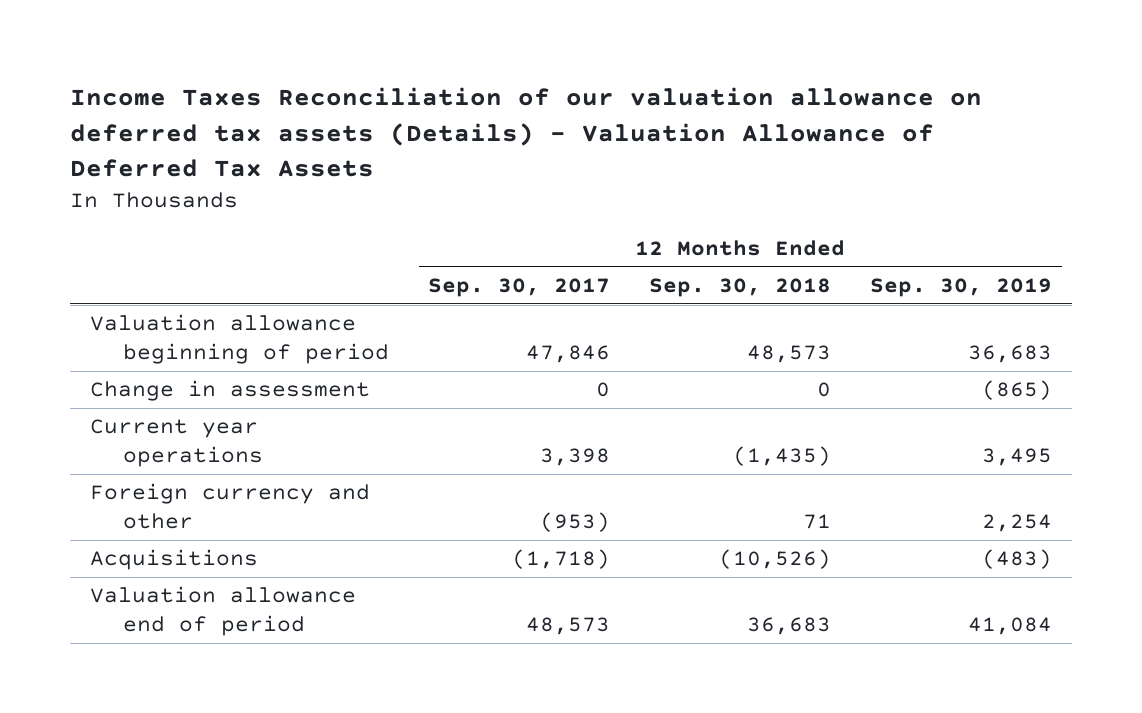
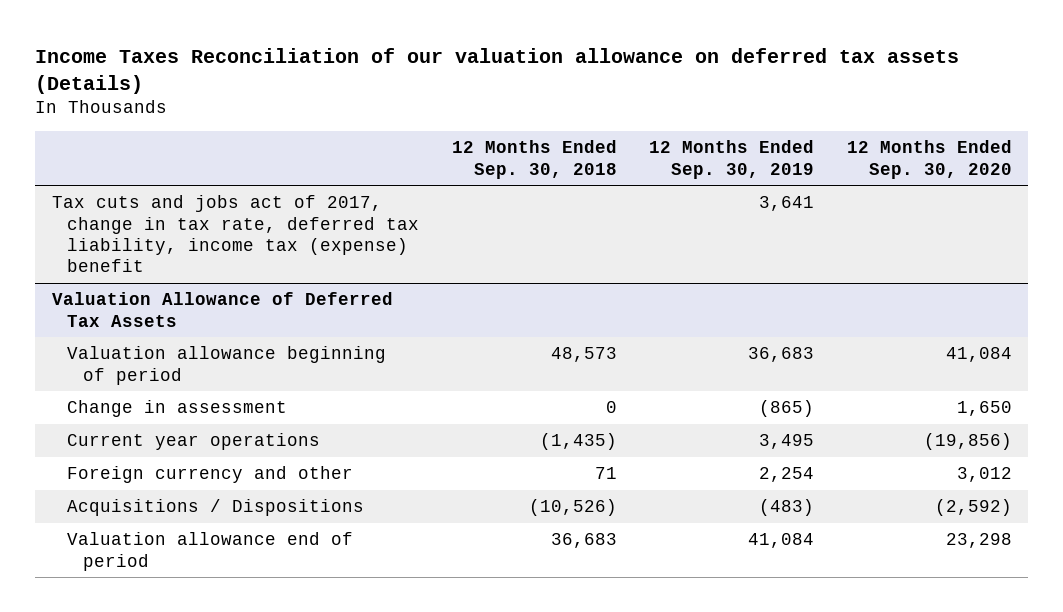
[70,87,983,178] Income Taxes Reconciliation of our valuation allowance on deferred tax assets (Details) - Valuation Allowance of Deferred Tax Assets -> [35,47,960,94] Income Taxes Reconciliation of our valuation allowance on deferred tax assets (Details)
[428,278,611,298] Sep. 30, 2017 -> none
none -> [846,140,1012,179] 12 Months Ended Sep. 30, 2020
none -> [51,195,420,273] Tax cuts and jobs act of 2017, change in tax rate, deferred tax liability, income tax (expense) benefit
none -> [51,292,393,327] Valuation Allowance of Deferred Tax Assets
[89,549,258,571] Acquisitions -> [67,499,365,517] Acquisitions / Dispositions

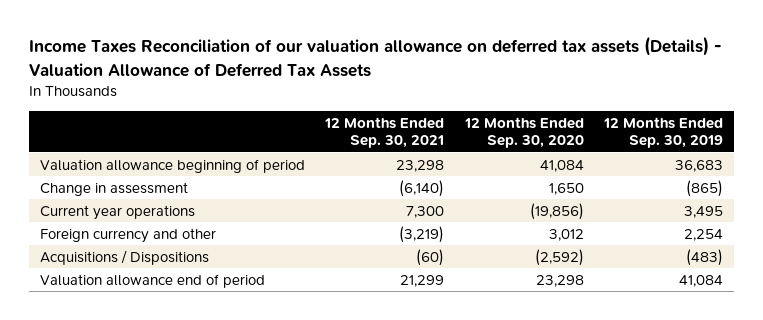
[35,47,960,94] Income Taxes Reconciliation of our valuation allowance on deferred tax assets (Details) -> [29,36,723,77] Income Taxes Reconciliation of our valuation allowance on deferred tax assets (Details) - Valuation Allowance of Deferred Tax Assets
[451,140,617,179] 12 Months Ended Sep. 30, 2018 -> none
none -> [324,116,445,149] 12 Months Ended Sep. 30, 2021
[51,195,420,273] Tax cuts and jobs act of 2017, change in tax rate, deferred tax liability, income tax (expense) benefit -> none
[51,292,393,327] Valuation Allowance of Deferred Tax Assets -> none

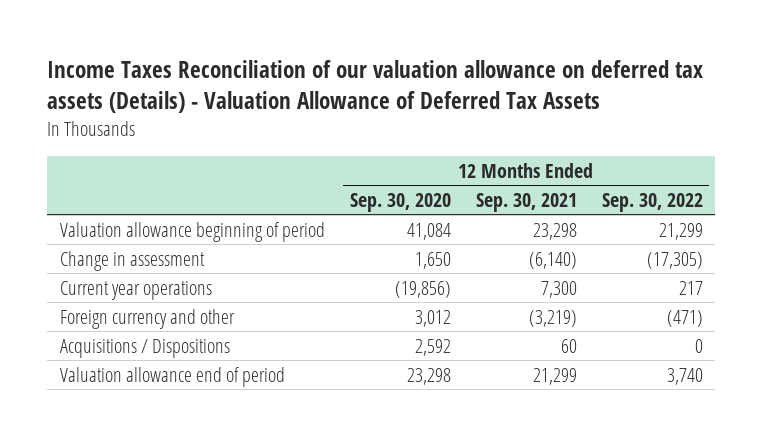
[603,116,724,149] 12 Months Ended Sep. 30, 2019 -> none
none -> [601,192,703,212] Sep. 30, 2022
[416,248,445,266] (60) -> [560,338,577,353] 60
[534,248,584,266] (2,592) -> [414,338,451,356] 2,592

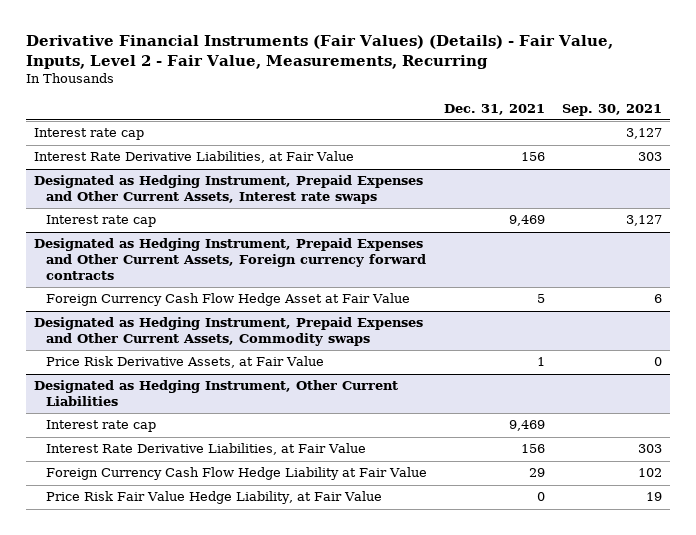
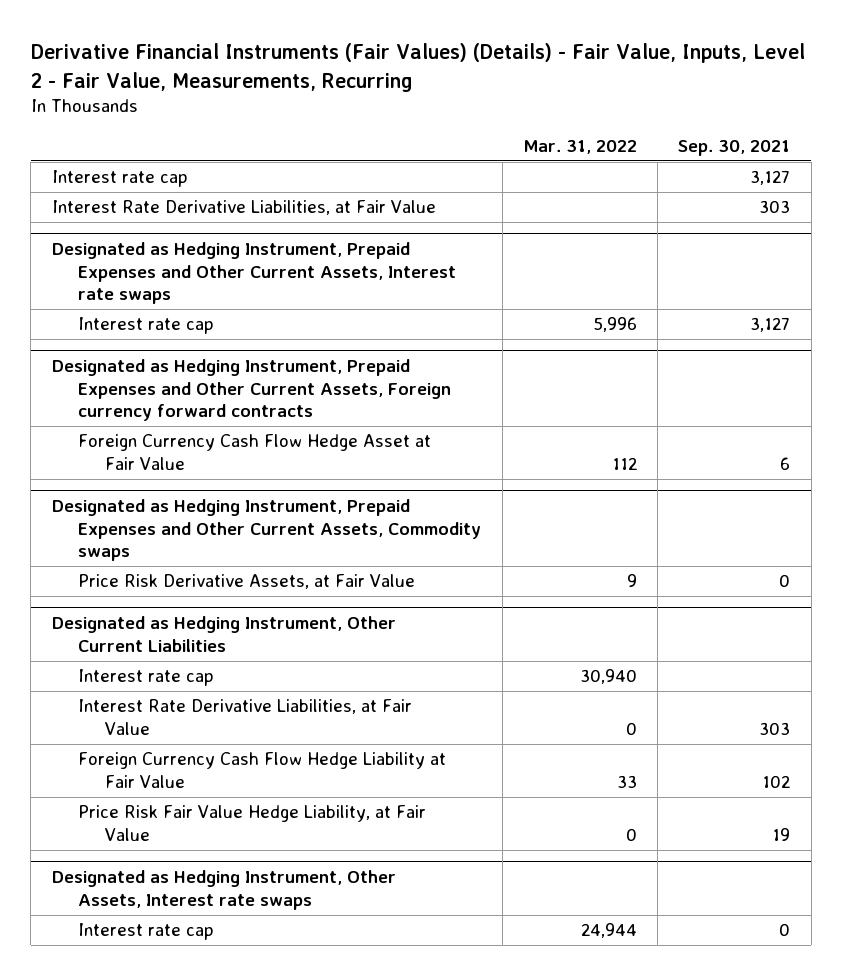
[444,103,546,115] Dec. 31, 2021 -> none
none -> [522,139,637,154] Mar. 31, 2022
none -> [51,869,396,910] Designated as Hedging Instrument, Other Assets, Interest rate swaps
none -> [78,923,215,941] Interest rate cap

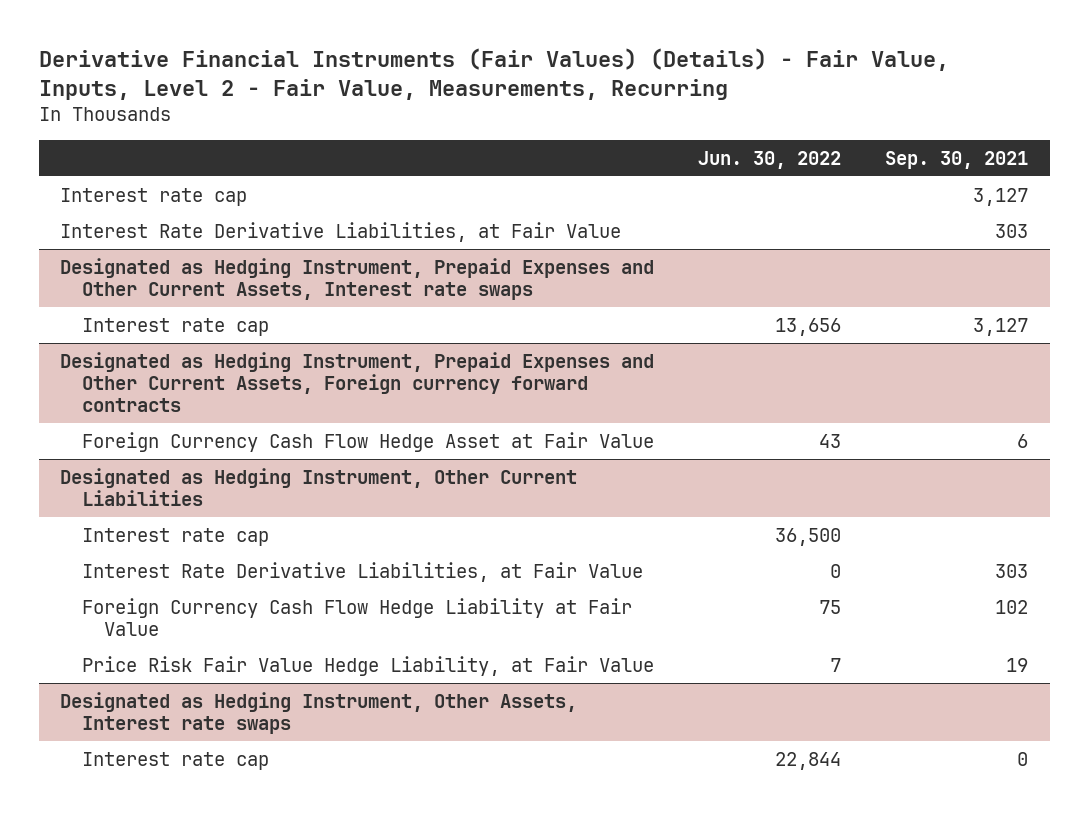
[522,139,637,154] Mar. 31, 2022 -> none
none -> [698,150,842,169] Jun. 30, 2022
[51,498,482,562] Designated as Hedging Instrument, Prepaid Expenses and Other Current Assets, Commodity swaps -> none
[78,574,416,590] Price Risk Derivative Assets, at Fair Value -> none

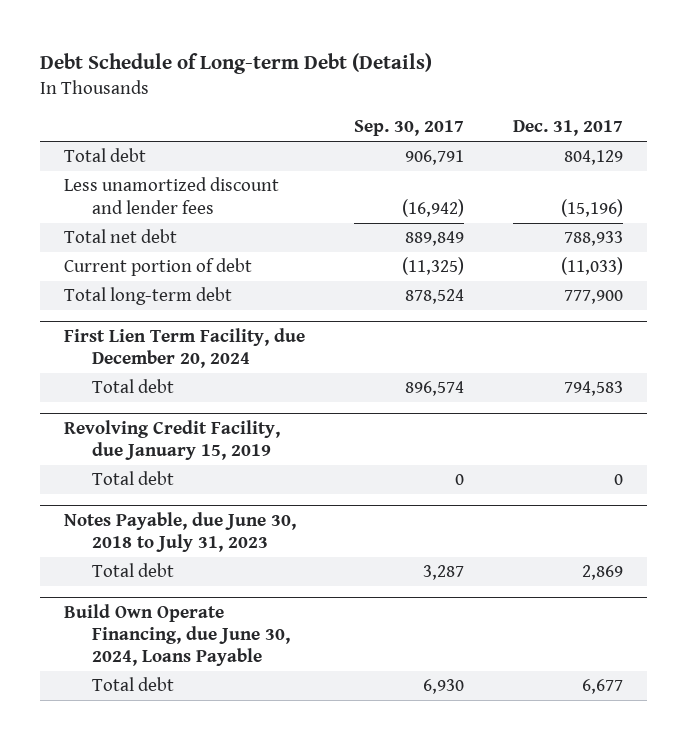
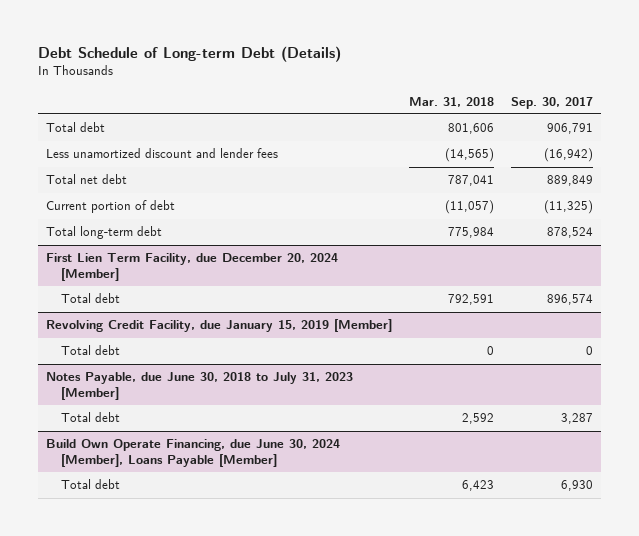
[512,120,623,137] Dec. 31, 2017 -> none
none -> [408,96,494,107] Mar. 31, 2018
[64,327,306,368] First Lien Term Facility, due December 20, 2024 -> [45,253,338,281] First Lien Term Facility, due December 20, 2024 [Member]
[64,419,281,460] Revolving Credit Facility, due January 15, 2019 -> [45,319,392,333] Revolving Credit Facility, due January 15, 2019 [Member]
[64,511,297,552] Notes Payable, due June 30, 2018 to July 31, 2023 -> [45,372,353,400] Notes Payable, due June 30, 2018 to July 31, 2023 [Member]
[64,603,291,667] Build Own Operate Financing, due June 30, 2024, Loans Payable -> [45,439,340,467] Build Own Operate Financing, due June 30, 2024 [Member], Loans Payable [Member]

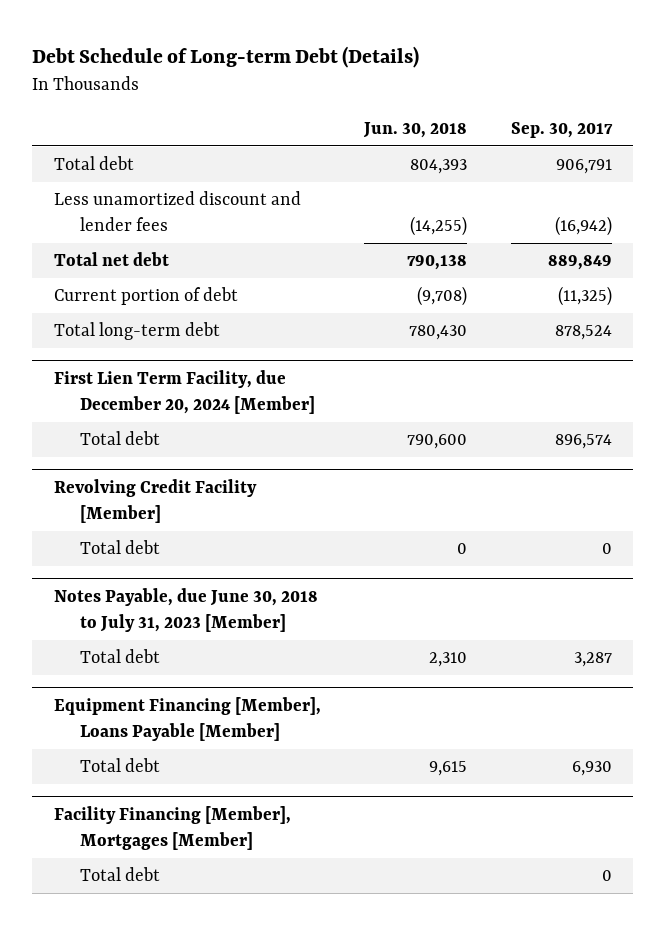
[408,96,494,107] Mar. 31, 2018 -> none
none -> [363,121,468,138] Jun. 30, 2018
[45,319,392,333] Revolving Credit Facility, due January 15, 2019 [Member] -> [53,479,257,524] Revolving Credit Facility [Member]
[45,439,340,467] Build Own Operate Financing, due June 30, 2024 [Member], Loans Payable [Member] -> none
none -> [53,697,321,742] Equipment Financing [Member], Loans Payable [Member]
none -> [53,806,291,851] Facility Financing [Member], Mortgages [Member]
none -> [79,867,160,882] Total debt

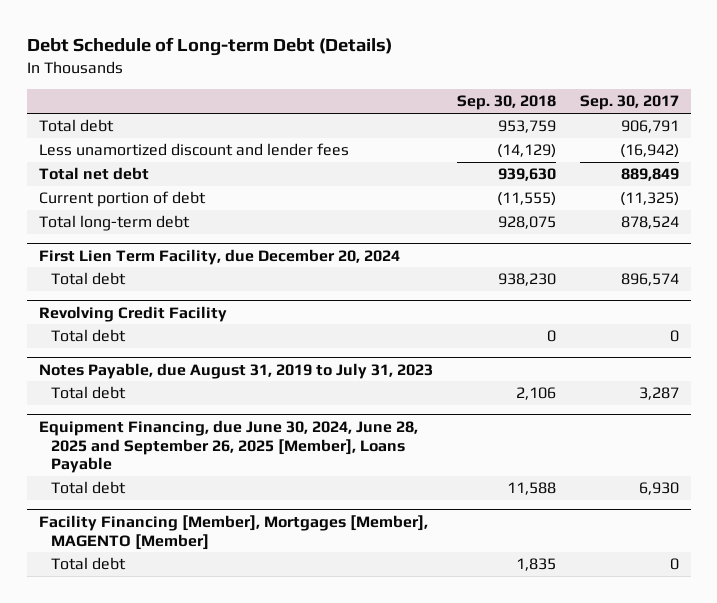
[363,121,468,138] Jun. 30, 2018 -> none
none -> [456,95,556,111] Sep. 30, 2018
[53,370,315,415] First Lien Term Facility, due December 20, 2024 [Member] -> [38,248,400,265] First Lien Term Facility, due December 20, 2024
[53,479,257,524] Revolving Credit Facility [Member] -> [38,305,227,322] Revolving Credit Facility
[53,588,318,633] Notes Payable, due June 30, 2018 to July 31, 2023 [Member] -> [38,362,433,379] Notes Payable, due August 31, 2019 to July 31, 2023
[53,697,321,742] Equipment Financing [Member], Loans Payable [Member] -> none
none -> [38,419,418,474] Equipment Financing, due June 30, 2024, June 28, 2025 and September 26, 2025 [Member], Loans Payable
[53,806,291,851] Facility Financing [Member], Mortgages [Member] -> [38,514,428,550] Facility Financing [Member], Mortgages [Member], MAGENTO [Member]

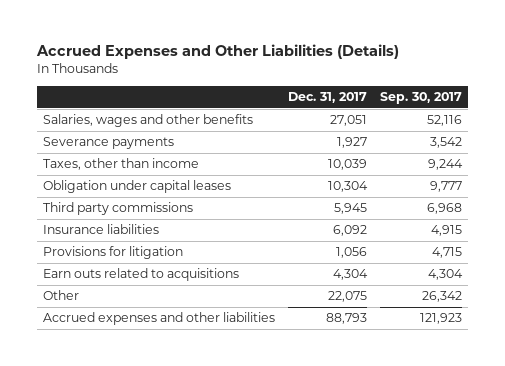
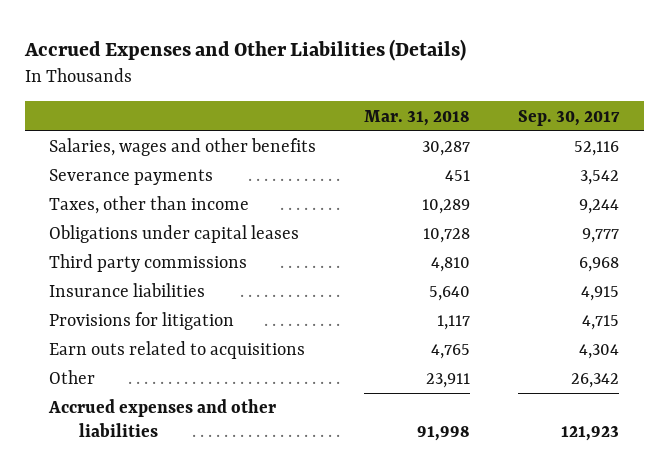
[288,92,368,104] Dec. 31, 2017 -> none
none -> [364,109,471,126] Mar. 31, 2018
[43,180,232,194] Obligation under capital leases -> [49,225,300,244] Obligations under capital leases

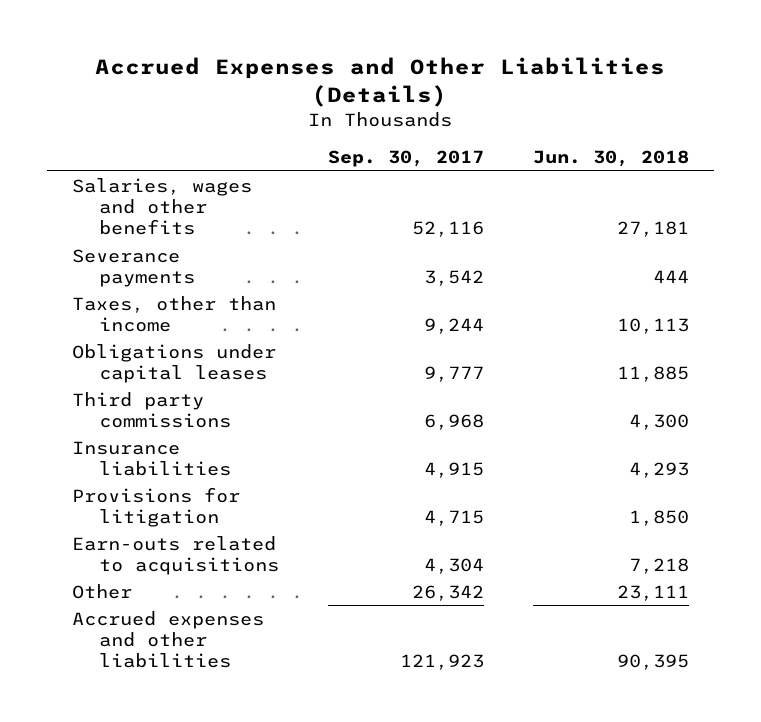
[364,109,471,126] Mar. 31, 2018 -> none
none -> [533,150,690,168] Jun. 30, 2018
[49,341,306,360] Earn outs related to acquisitions -> [71,535,279,576] Earn-outs related to acquisitions

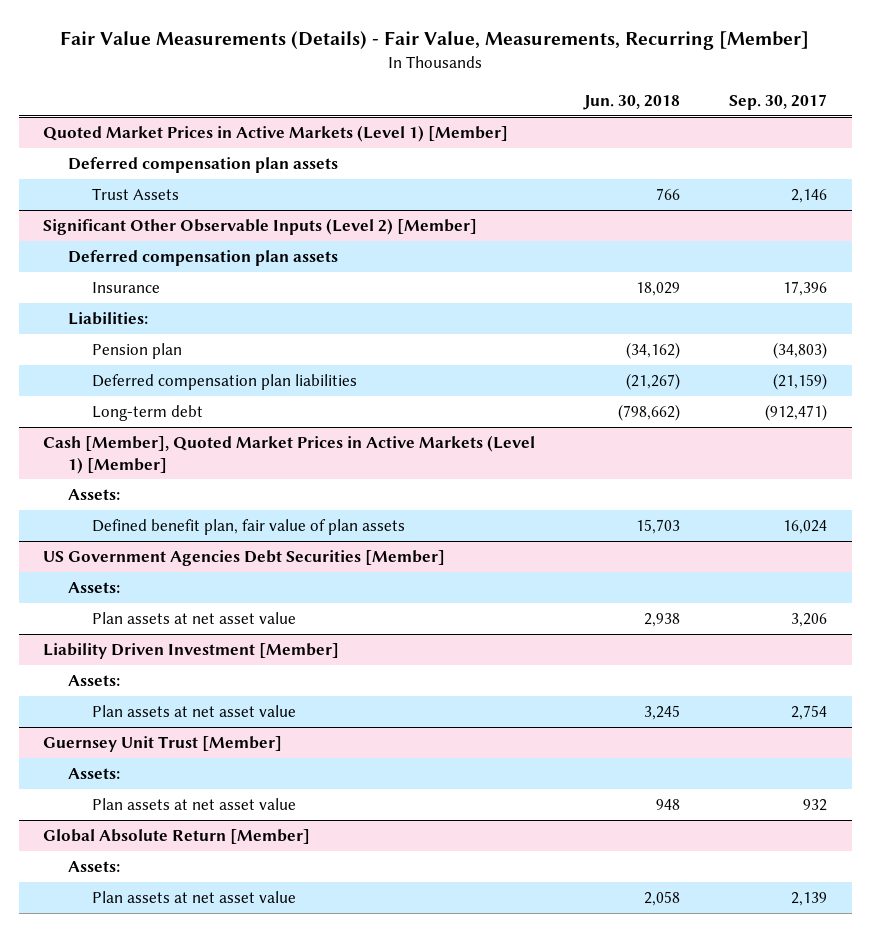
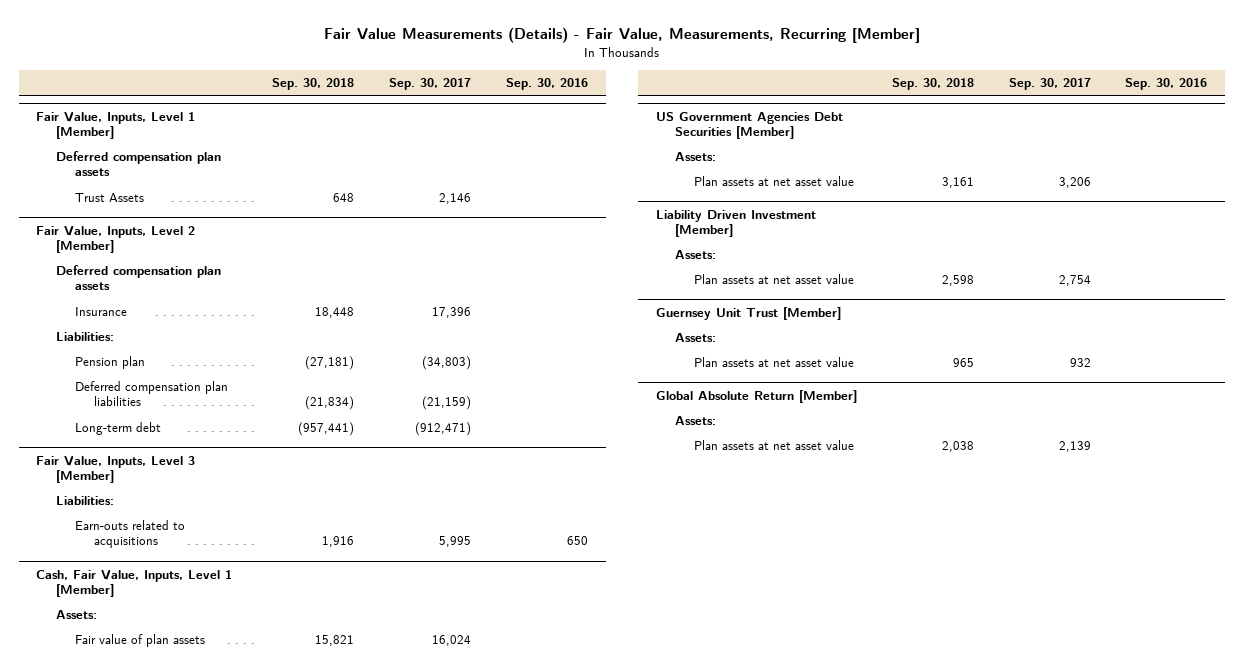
[583,95,681,111] Jun. 30, 2018 -> none
none -> [272,78,355,91] Sep. 30, 2018
none -> [506,78,589,91] Sep. 30, 2016
[43,124,509,142] Quoted Market Prices in Active Markets (Level 1) [Member] -> [36,111,196,140] Fair Value, Inputs, Level 1 [Member]
[43,217,478,235] Significant Other Observable Inputs (Level 2) [Member] -> [36,225,196,254] Fair Value, Inputs, Level 2 [Member]
[43,434,536,474] Cash [Member], Quoted Market Prices in Active Markets (Level 1) [Member] -> none
none -> [36,455,196,484] Fair Value, Inputs, Level 3 [Member]
none -> [55,496,114,506] Liabilities:
none -> [74,520,185,549] Earn-outs related to acquisitions
none -> [36,569,233,598] Cash, Fair Value, Inputs, Level 1 [Member]
[92,518,406,535] Defined benefit plan, fair value of plan assets -> [74,634,205,648] Fair value of plan assets

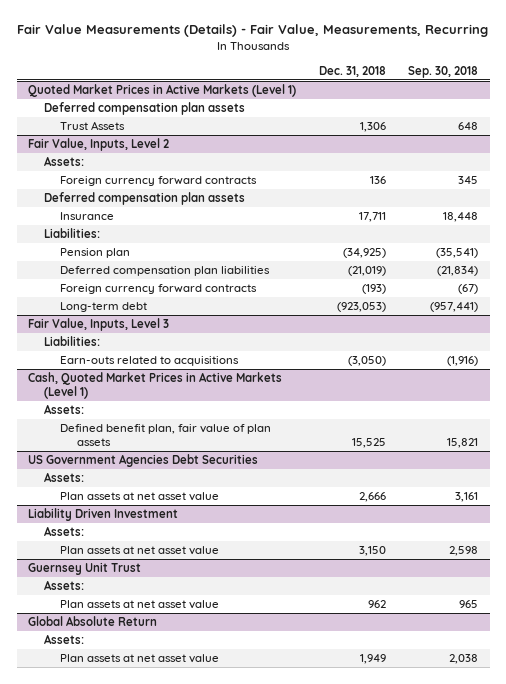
[323,27,920,44] Fair Value Measurements (Details) - Fair Value, Measurements, Recurring [Member] -> [17,24,489,38] Fair Value Measurements (Details) - Fair Value, Measurements, Recurring
[389,78,472,91] Sep. 30, 2017 -> none
[506,78,589,91] Sep. 30, 2016 -> none
none -> [318,65,386,77] Dec. 31, 2018
[36,111,196,140] Fair Value, Inputs, Level 1 [Member] -> [27,84,296,98] Quoted Market Prices in Active Markets (Level 1)
[36,225,196,254] Fair Value, Inputs, Level 2 [Member] -> [27,138,169,152] Fair Value, Inputs, Level 2
none -> [44,156,85,167] Assets:
none -> [60,176,258,187] Foreign currency forward contracts
[305,356,355,371] (27,181) -> [436,248,479,259] (35,541)
none -> [60,284,258,295] Foreign currency forward contracts
[36,455,196,484] Fair Value, Inputs, Level 3 [Member] -> [27,318,169,332] Fair Value, Inputs, Level 3
[36,569,233,598] Cash, Fair Value, Inputs, Level 1 [Member] -> none
[322,536,355,548] 1,916 -> [447,356,479,367] (1,916)
none -> [27,372,282,400] Cash, Quoted Market Prices in Active Markets (Level 1)
[74,634,205,648] Fair value of plan assets -> [60,424,272,447] Defined benefit plan, fair value of plan assets
[655,111,843,140] US Government Agencies Debt Securities [Member] -> [27,454,258,468] US Government Agencies Debt Securities
[655,209,816,238] Liability Driven Investment [Member] -> [27,508,178,522] Liability Driven Investment
[655,306,841,320] Guernsey Unit Trust [Member] -> [27,562,141,576] Guernsey Unit Trust
[655,389,857,403] Global Absolute Return [Member] -> [27,616,157,627] Global Absolute Return

